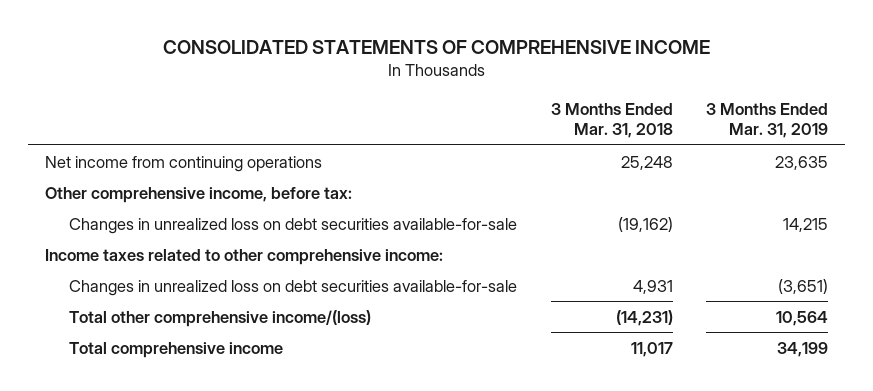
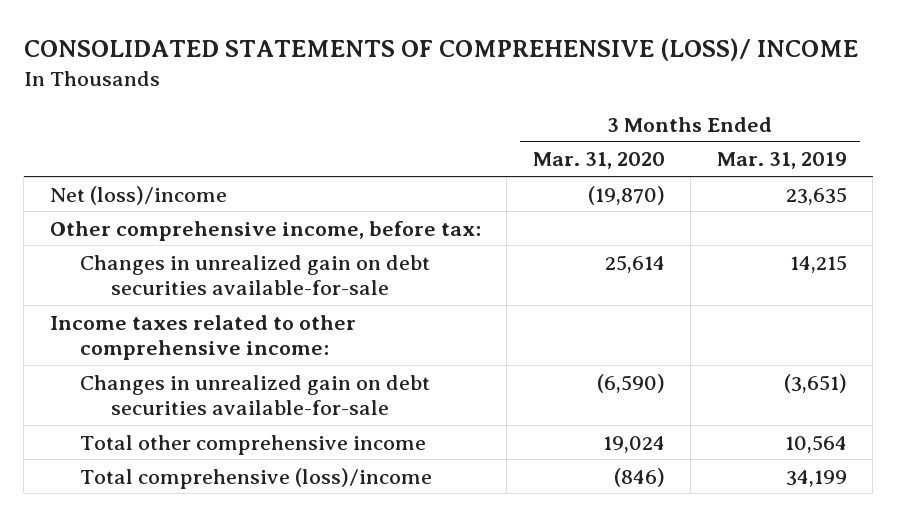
[162,39,710,54] CONSOLIDATED STATEMENTS OF COMPREHENSIVE INCOME -> [23,38,858,62] CONSOLIDATED STATEMENTS OF COMPREHENSIVE (LOSS)/ INCOME
[550,102,673,139] 3 Months Ended Mar. 31, 2018 -> none
none -> [532,152,665,170] Mar. 31, 2020
[44,155,322,172] Net income from continuing operations -> [49,185,227,205] Net (loss)/income
[68,217,517,234] Changes in unrealized loss on debt securities available-for-sale -> [80,254,431,296] Changes in unrealized gain on debt securities available-for-sale
[68,279,517,296] Changes in unrealized loss on debt securities available-for-sale -> [80,374,431,416] Changes in unrealized gain on debt securities available-for-sale
[68,309,371,327] Total other comprehensive income/(loss) -> [80,434,427,455] Total other comprehensive income
[68,341,283,358] Total comprehensive income -> [80,467,433,489] Total comprehensive (loss)/income

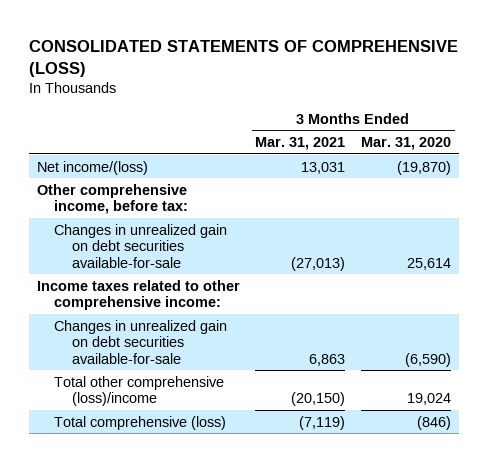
[23,38,858,62] CONSOLIDATED STATEMENTS OF COMPREHENSIVE (LOSS)/ INCOME -> [29,39,459,77] CONSOLIDATED STATEMENTS OF COMPREHENSIVE (LOSS)
[716,152,847,170] Mar. 31, 2019 -> none
none -> [255,137,346,151] Mar. 31, 2021
[49,185,227,205] Net (loss)/income -> [37,160,149,175] Net income/(loss)
[80,434,427,455] Total other comprehensive income -> [54,375,225,407] Total other comprehensive (loss)/income
[80,467,433,489] Total comprehensive (loss)/income -> [54,415,227,430] Total comprehensive (loss)

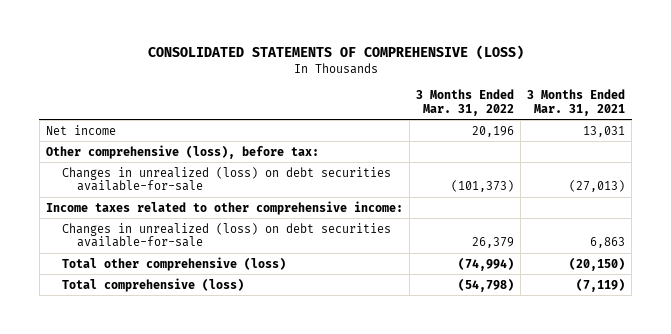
[360,137,451,151] Mar. 31, 2020 -> none
none -> [416,88,515,116] 3 Months Ended Mar. 31, 2022
[37,160,149,175] Net income/(loss) -> [45,124,116,135] Net income
[37,183,189,215] Other comprehensive income, before tax: -> [45,144,319,159] Other comprehensive (loss), before tax:
[54,223,228,268] Changes in unrealized gain on debt securities available-for-sale -> [61,166,391,192] Changes in unrealized (loss) on debt securities available-for-sale
[54,319,228,364] Changes in unrealized gain on debt securities available-for-sale -> [61,222,391,248] Changes in unrealized (loss) on debt securities available-for-sale
[54,375,225,407] Total other comprehensive (loss)/income -> [61,256,286,271] Total other comprehensive (loss)

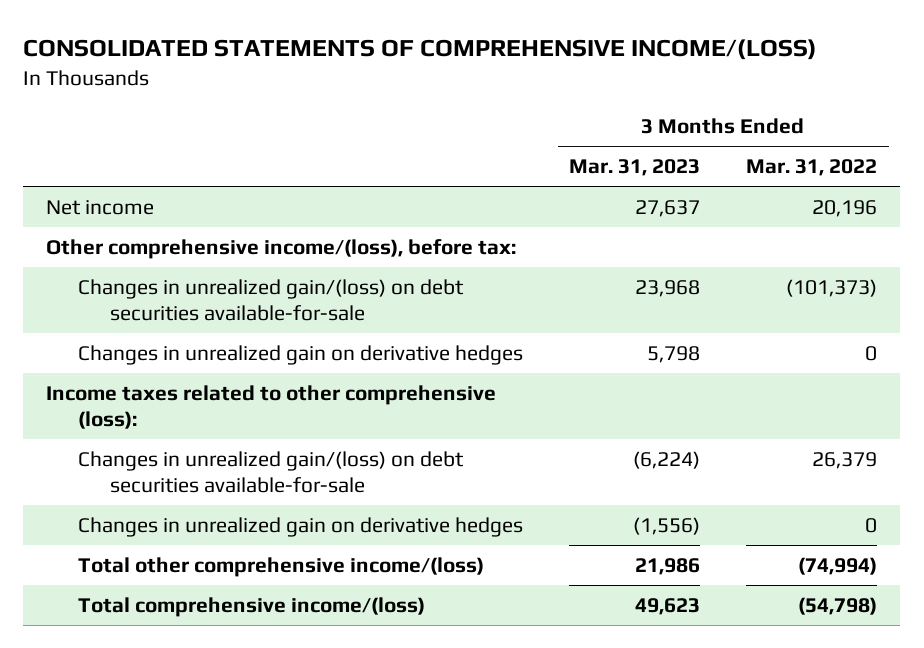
[147,45,524,61] CONSOLIDATED STATEMENTS OF COMPREHENSIVE (LOSS) -> [23,39,818,61] CONSOLIDATED STATEMENTS OF COMPREHENSIVE INCOME/(LOSS)
[527,88,626,116] 3 Months Ended Mar. 31, 2021 -> none
none -> [569,158,701,176] Mar. 31, 2023
[45,144,319,159] Other comprehensive (loss), before tax: -> [46,238,517,259] Other comprehensive income/(loss), before tax:
[61,166,391,192] Changes in unrealized (loss) on debt securities available-for-sale -> [78,278,465,321] Changes in unrealized gain/(loss) on debt securities available-for-sale
none -> [78,344,524,365] Changes in unrealized gain on derivative hedges
[45,200,403,215] Income taxes related to other comprehensive income: -> [46,384,497,429] Income taxes related to other comprehensive (loss):
[61,222,391,248] Changes in unrealized (loss) on debt securities available-for-sale -> [78,450,465,493] Changes in unrealized gain/(loss) on debt securities available-for-sale
none -> [78,516,524,537] Changes in unrealized gain on derivative hedges
[61,256,286,271] Total other comprehensive (loss) -> [78,556,485,577] Total other comprehensive income/(loss)
[61,277,244,292] Total comprehensive (loss) -> [78,596,426,617] Total comprehensive income/(loss)

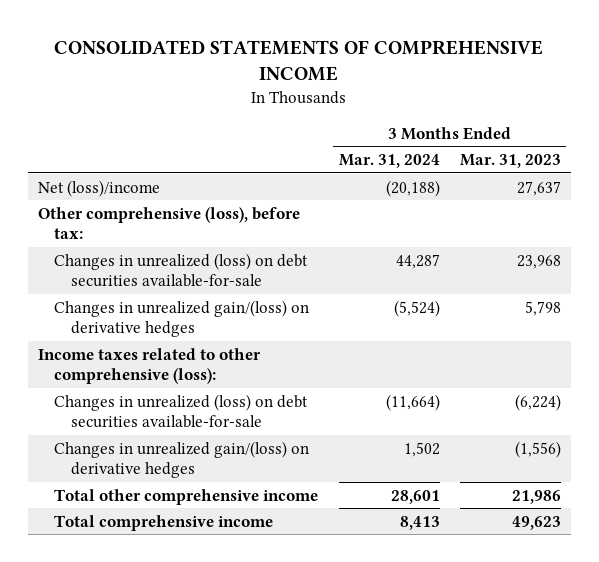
[23,39,818,61] CONSOLIDATED STATEMENTS OF COMPREHENSIVE INCOME/(LOSS) -> [54,40,544,82] CONSOLIDATED STATEMENTS OF COMPREHENSIVE INCOME
[746,158,878,176] Mar. 31, 2022 -> none
none -> [338,154,440,169] Mar. 31, 2024
[46,199,155,215] Net income -> [38,179,161,197] Net (loss)/income
[46,238,517,259] Other comprehensive income/(loss), before tax: -> [38,206,301,240] Other comprehensive (loss), before tax:
[78,278,465,321] Changes in unrealized gain/(loss) on debt securities available-for-sale -> [54,252,309,288] Changes in unrealized (loss) on debt securities available-for-sale
[78,344,524,365] Changes in unrealized gain on derivative hedges -> [54,299,310,338] Changes in unrealized gain/(loss) on derivative hedges
[78,450,465,493] Changes in unrealized gain/(loss) on debt securities available-for-sale -> [54,393,309,429] Changes in unrealized (loss) on debt securities available-for-sale
[78,516,524,537] Changes in unrealized gain on derivative hedges -> [54,440,310,479] Changes in unrealized gain/(loss) on derivative hedges
[78,556,485,577] Total other comprehensive income/(loss) -> [54,488,319,505] Total other comprehensive income
[78,596,426,617] Total comprehensive income/(loss) -> [54,514,274,531] Total comprehensive income

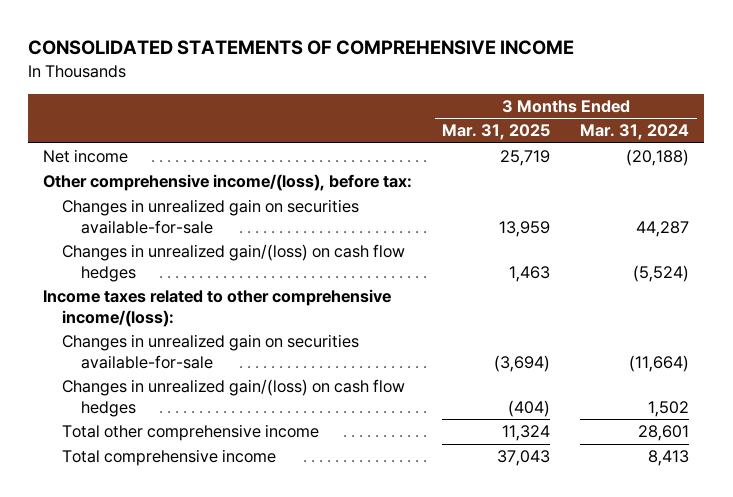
[459,154,561,169] Mar. 31, 2023 -> none
none -> [442,124,551,141] Mar. 31, 2025
[38,179,161,197] Net (loss)/income -> [43,149,129,164] Net income
[38,206,301,240] Other comprehensive (loss), before tax: -> [43,174,413,192] Other comprehensive income/(loss), before tax:
[54,252,309,288] Changes in unrealized (loss) on debt securities available-for-sale -> [62,199,360,234] Changes in unrealized gain on securities available-for-sale
[54,299,310,338] Changes in unrealized gain/(loss) on derivative hedges -> [62,244,406,282] Changes in unrealized gain/(loss) on cash flow hedges
[38,347,262,385] Income taxes related to other comprehensive (loss): -> [43,289,392,327] Income taxes related to other comprehensive income/(loss):
[54,393,309,429] Changes in unrealized (loss) on debt securities available-for-sale -> [62,334,360,369] Changes in unrealized gain on securities available-for-sale
[54,440,310,479] Changes in unrealized gain/(loss) on derivative hedges -> [62,379,406,417] Changes in unrealized gain/(loss) on cash flow hedges

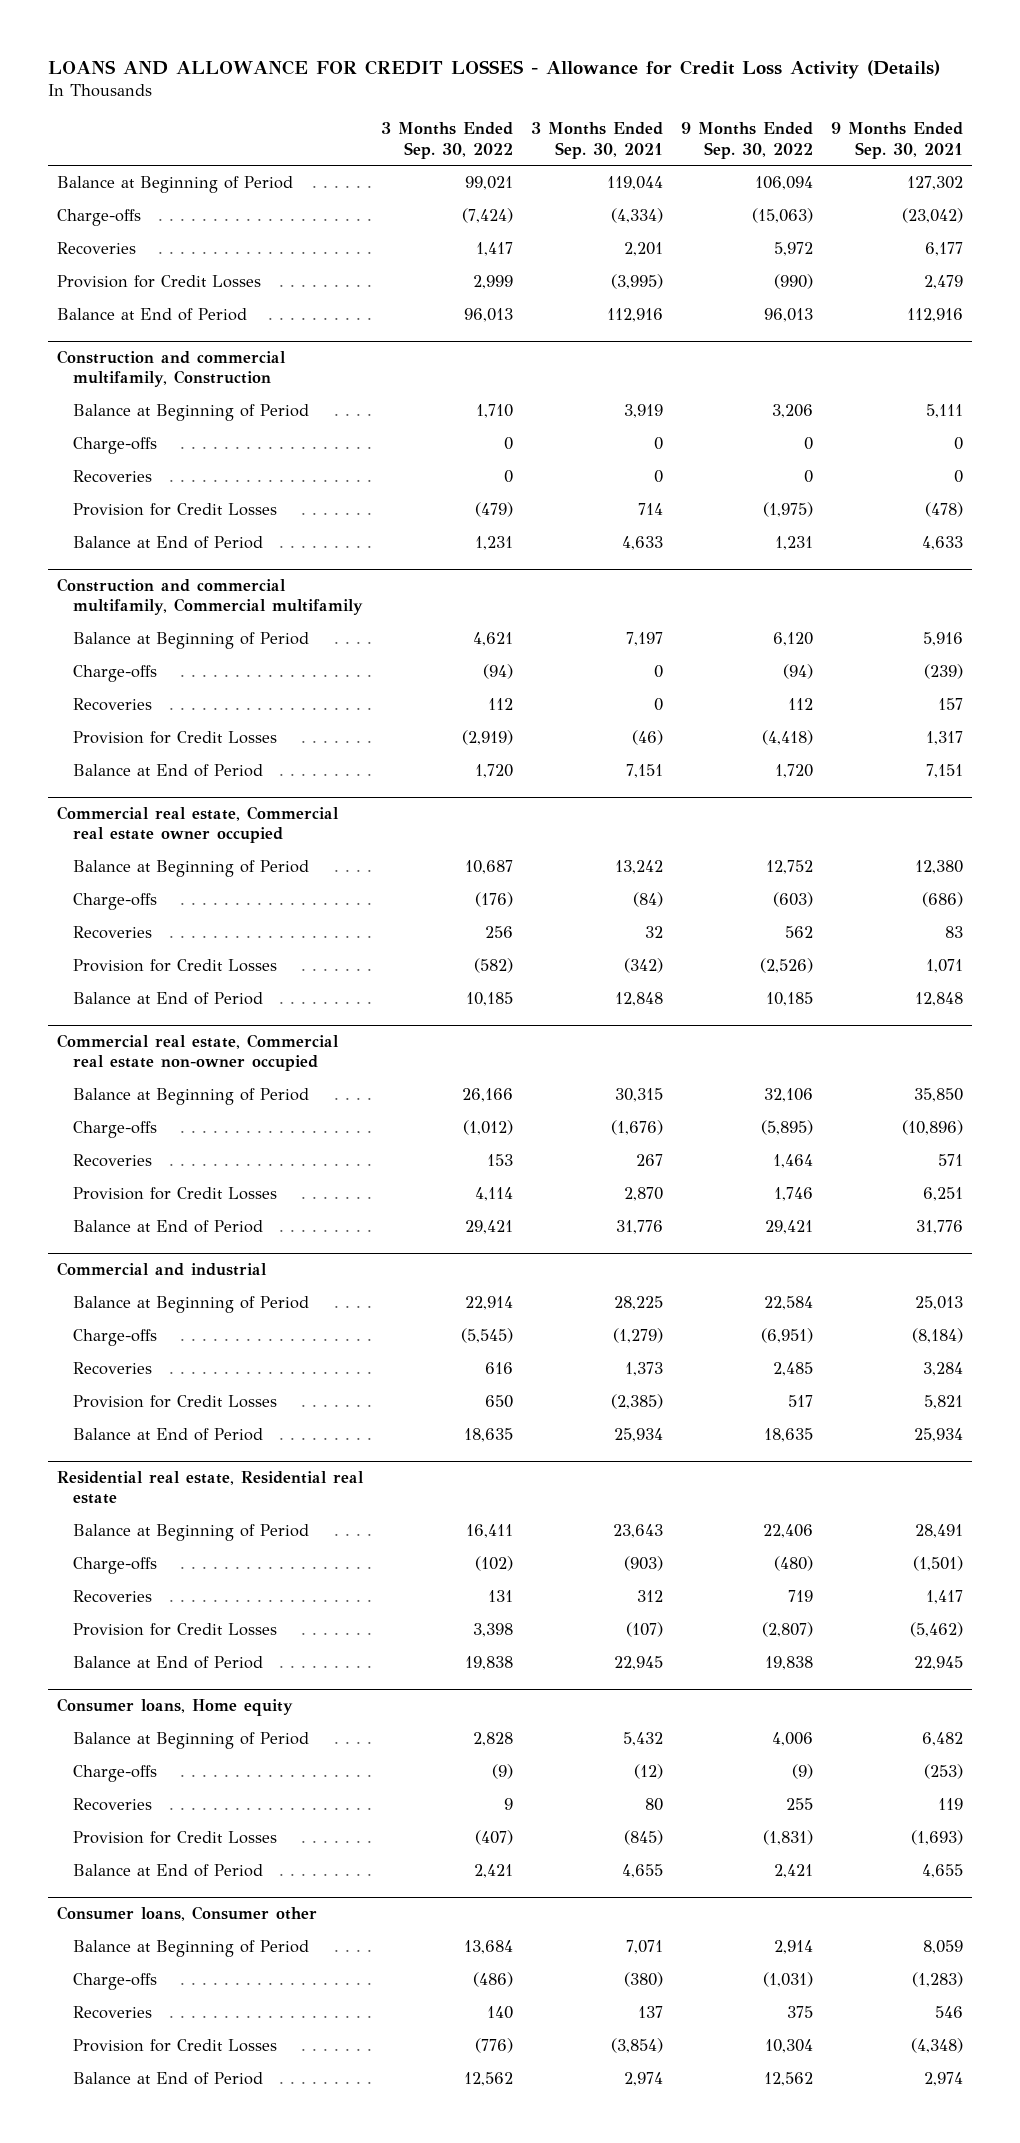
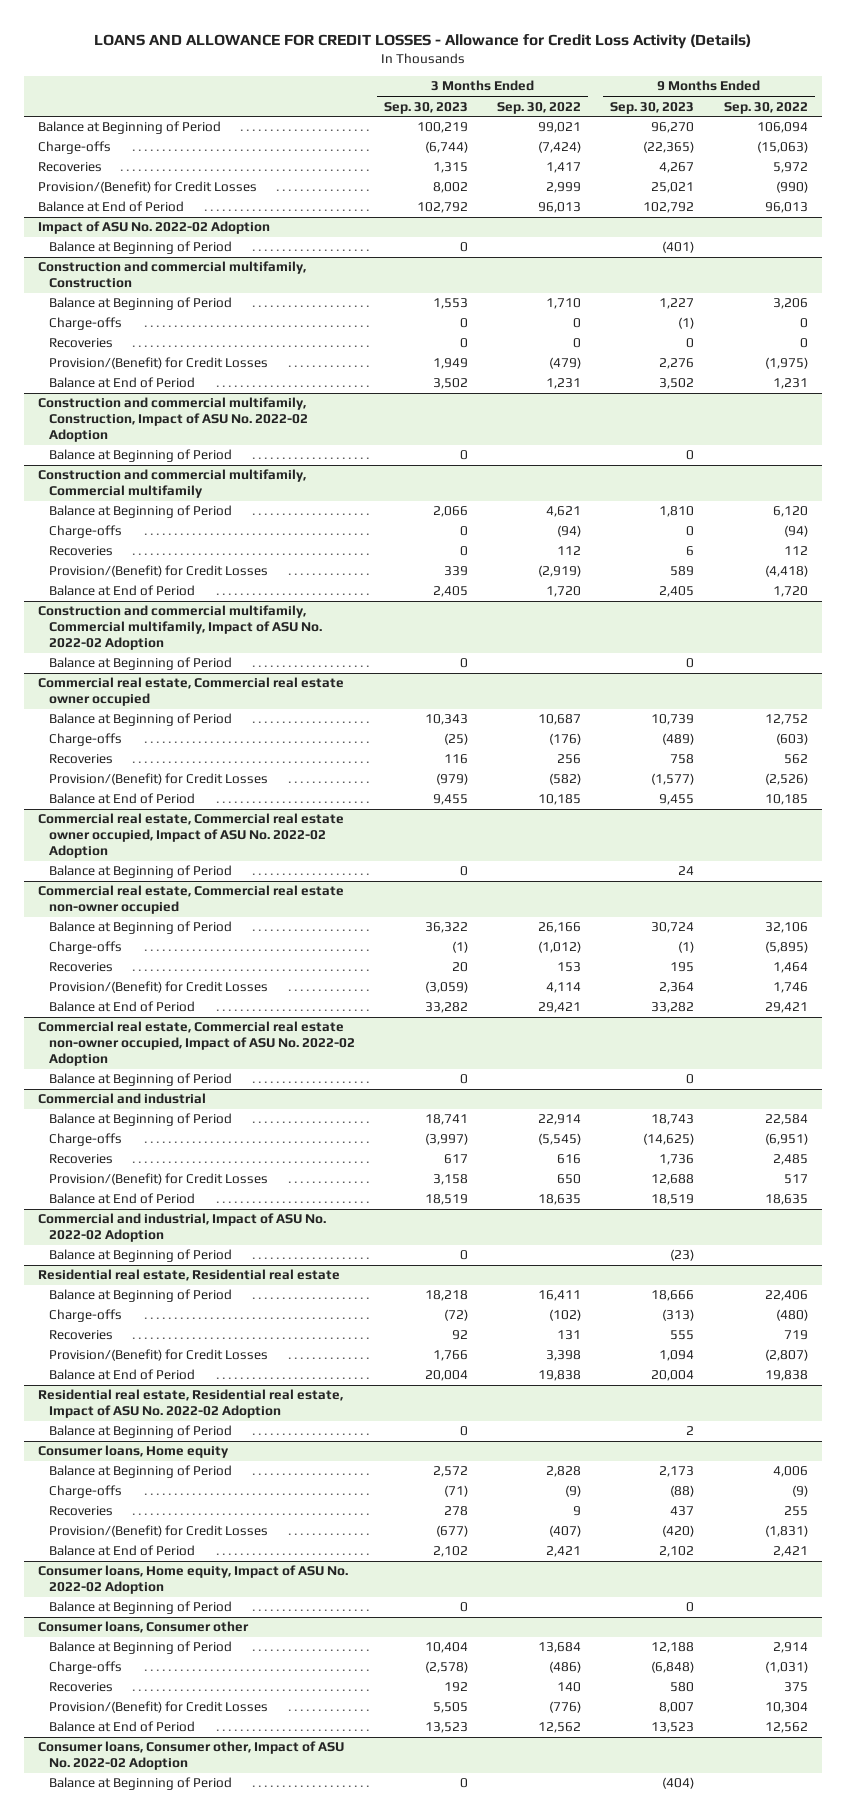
[530,122,663,159] 3 Months Ended Sep. 30, 2021 -> none
[830,122,963,159] 9 Months Ended Sep. 30, 2021 -> none
none -> [383,101,468,114] Sep. 30, 2023
none -> [610,101,695,114] Sep. 30, 2023
[56,275,261,289] Provision for Credit Losses -> [38,181,258,194] Provision/(Benefit) for Credit Losses
none -> [38,221,271,235] Impact of ASU No. 2022-02 Adoption
none -> [48,241,232,255] Balance at Beginning of Period
[72,503,277,517] Provision for Credit Losses -> [48,357,268,370] Provision/(Benefit) for Credit Losses
none -> [38,397,308,442] Construction and commercial multifamily, Construction, Impact of ASU No. 2022-02 Adoption
none -> [48,449,232,463] Balance at Beginning of Period
[72,731,277,745] Provision for Credit Losses -> [48,565,268,578] Provision/(Benefit) for Credit Losses
none -> [38,605,322,650] Construction and commercial multifamily, Commercial multifamily, Impact of ASU No. 2022-02 Adoption
none -> [48,657,232,671] Balance at Beginning of Period
[72,959,277,973] Provision for Credit Losses -> [48,773,268,786] Provision/(Benefit) for Credit Losses
none -> [38,813,345,858] Commercial real estate, Commercial real estate owner occupied, Impact of ASU No. 2022-02 Adoption
none -> [48,865,232,879] Balance at Beginning of Period
[72,1187,277,1201] Provision for Credit Losses -> [48,981,268,994] Provision/(Benefit) for Credit Losses
none -> [38,1021,355,1066] Commercial real estate, Commercial real estate non-owner occupied, Impact of ASU No. 2022-02 Adoption
none -> [48,1073,232,1087] Balance at Beginning of Period
[72,1395,277,1409] Provision for Credit Losses -> [48,1173,268,1186] Provision/(Benefit) for Credit Losses
none -> [38,1213,327,1243] Commercial and industrial, Impact of ASU No. 2022-02 Adoption
none -> [48,1249,232,1263] Balance at Beginning of Period
[72,1623,277,1637] Provision for Credit Losses -> [48,1349,268,1362] Provision/(Benefit) for Credit Losses
none -> [38,1389,344,1419] Residential real estate, Residential real estate, Impact of ASU No. 2022-02 Adoption
none -> [48,1425,232,1439] Balance at Beginning of Period
[72,1831,277,1845] Provision for Credit Losses -> [48,1525,268,1538] Provision/(Benefit) for Credit Losses
none -> [38,1565,349,1595] Consumer loans, Home equity, Impact of ASU No. 2022-02 Adoption
none -> [48,1601,232,1615] Balance at Beginning of Period
[72,2039,277,2053] Provision for Credit Losses -> [48,1701,268,1714] Provision/(Benefit) for Credit Losses
none -> [38,1741,345,1771] Consumer loans, Consumer other, Impact of ASU No. 2022-02 Adoption
none -> [48,1777,232,1791] Balance at Beginning of Period

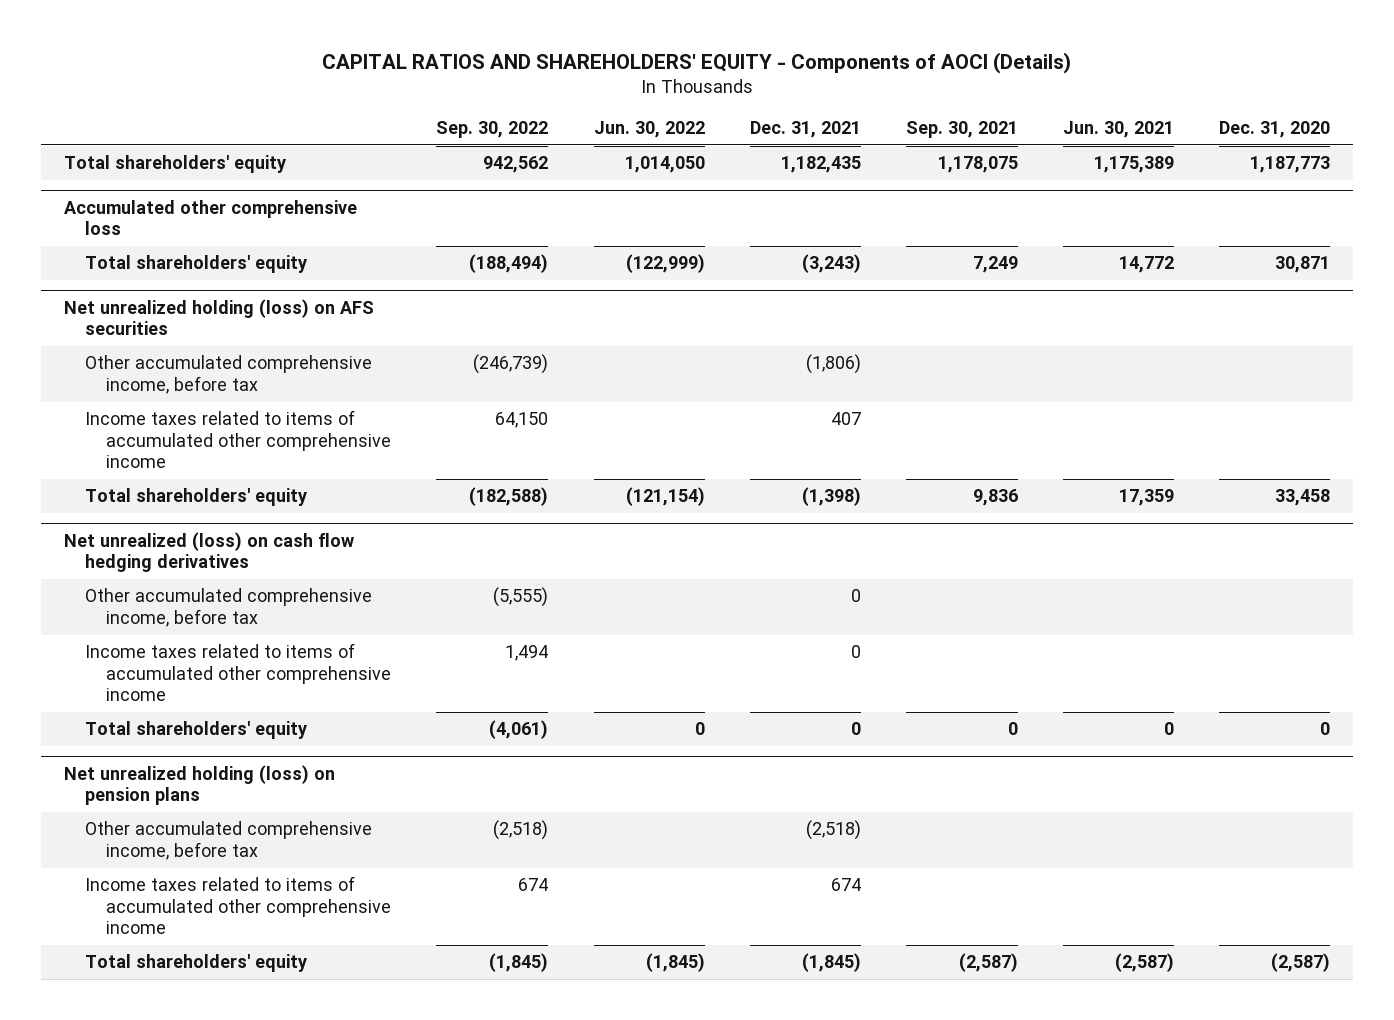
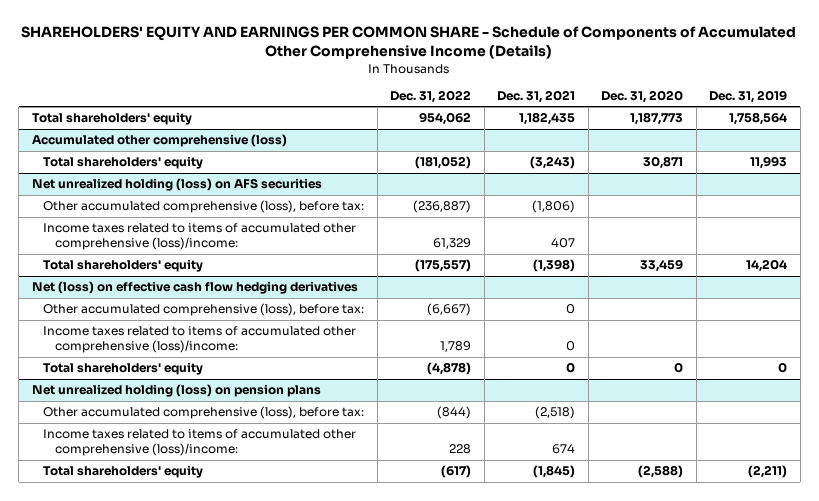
[321,51,1071,74] CAPITAL RATIOS AND SHAREHOLDERS' EQUITY - Components of AOCI (Details) -> [21,26,797,60] SHAREHOLDERS' EQUITY AND EARNINGS PER COMMON SHARE - Schedule of Components of Accumulated Other Comprehensive Income (Details)
[436,121,549,139] Sep. 30, 2022 -> none
[593,121,705,139] Jun. 30, 2022 -> none
[905,121,1018,139] Sep. 30, 2021 -> none
[1063,121,1175,139] Jun. 30, 2021 -> none
none -> [390,89,472,103] Dec. 31, 2022
none -> [709,89,788,103] Dec. 31, 2019
[63,200,357,236] Accumulated other comprehensive loss -> [31,134,287,148] Accumulated other comprehensive (loss)
[84,355,372,394] Other accumulated comprehensive income, before tax -> [43,200,365,214] Other accumulated comprehensive (loss), before tax:
[84,410,392,469] Income taxes related to items of accumulated other comprehensive income -> [43,223,357,251] Income taxes related to items of accumulated other comprehensive (loss)/income:
[1275,489,1331,507] 33,458 -> [640,259,684,273] 33,459
[63,532,354,573] Net unrealized (loss) on cash flow hedging derivatives -> [31,281,358,295] Net (loss) on effective cash flow hedging derivatives
[84,588,372,627] Other accumulated comprehensive income, before tax -> [43,303,365,317] Other accumulated comprehensive (loss), before tax:
[84,643,392,702] Income taxes related to items of accumulated other comprehensive income -> [43,326,357,354] Income taxes related to items of accumulated other comprehensive (loss)/income:
[84,821,372,860] Other accumulated comprehensive income, before tax -> [43,406,365,420] Other accumulated comprehensive (loss), before tax:
[84,876,392,935] Income taxes related to items of accumulated other comprehensive income -> [43,429,357,457] Income taxes related to items of accumulated other comprehensive (loss)/income:
[1271,953,1331,973] (2,587) -> [638,465,684,479] (2,588)

